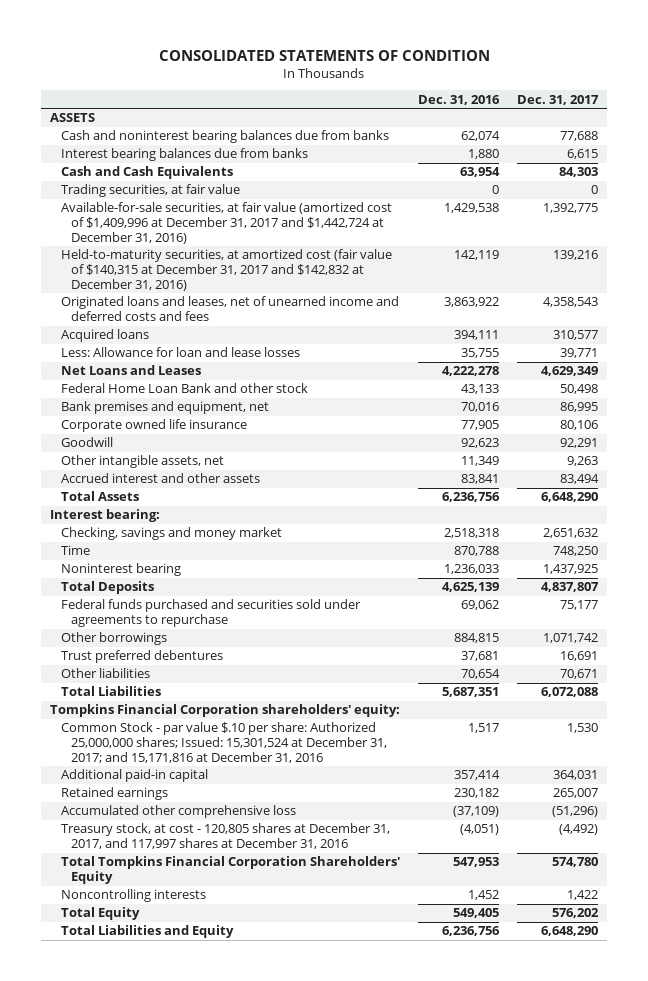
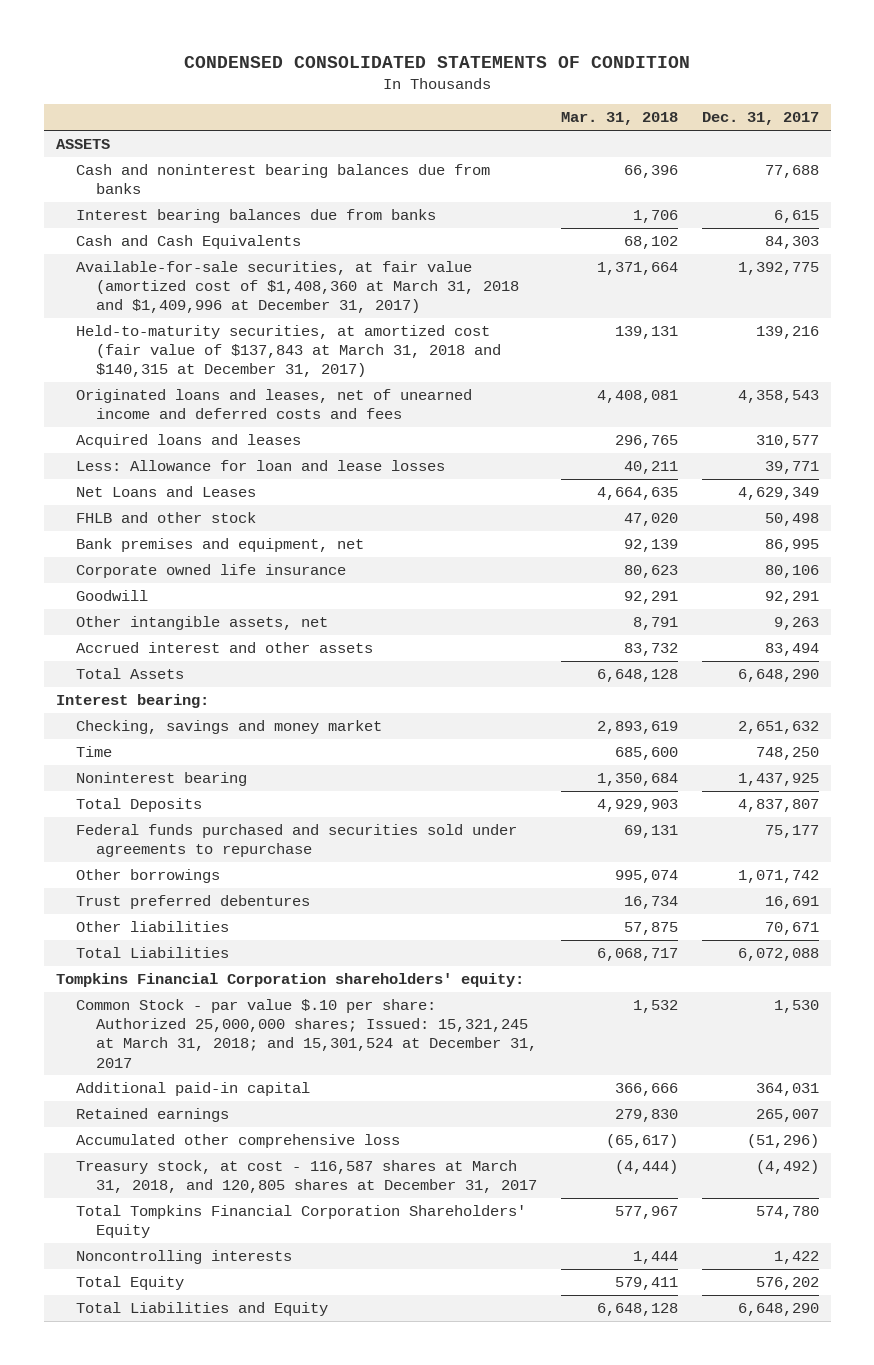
[159,49,491,61] CONSOLIDATED STATEMENTS OF CONDITION -> [184,55,691,68] CONDENSED CONSOLIDATED STATEMENTS OF CONDITION
[418,94,501,105] Dec. 31, 2016 -> none
none -> [560,112,678,126] Mar. 31, 2018
[60,184,240,198] Trading securities, at fair value -> none
[60,202,392,244] Available-for-sale securities, at fair value (amortized cost of $1,409,996 at December 31, 2017 and $1,442,724 at December 31, 2016) -> [75,261,519,314] Available-for-sale securities, at fair value (amortized cost of $1,408,360 at March 31, 2018 and $1,409,996 at December 31, 2017)
[60,249,392,291] Held-to-maturity securities, at amortized cost (fair value of $140,315 at December 31, 2017 and $142,832 at December 31, 2016) -> [75,325,501,378] Held-to-maturity securities, at amortized cost (fair value of $137,843 at March 31, 2018 and $140,315 at December 31, 2017)
[60,329,149,343] Acquired loans -> [75,434,301,449] Acquired loans and leases
[60,383,308,394] Federal Home Loan Bank and other stock -> [75,512,256,524] FHLB and other stock
[60,722,388,763] Common Stock - par value $.10 per share: Authorized 25,000,000 shares; Issued: 15,301,524 at December 31, 2017; and 15,171,816 at December 31, 2016 -> [75,999,537,1068] Common Stock - par value $.10 per share: Authorized 25,000,000 shares; Issued: 15,321,245 at March 31, 2018; and 15,301,524 at December 31, 2017
[60,823,390,850] Treasury stock, at cost - 120,805 shares at December 31, 2017, and 117,997 shares at December 31, 2016 -> [75,1160,537,1194] Treasury stock, at cost - 116,587 shares at March 31, 2018, and 120,805 shares at December 31, 2017

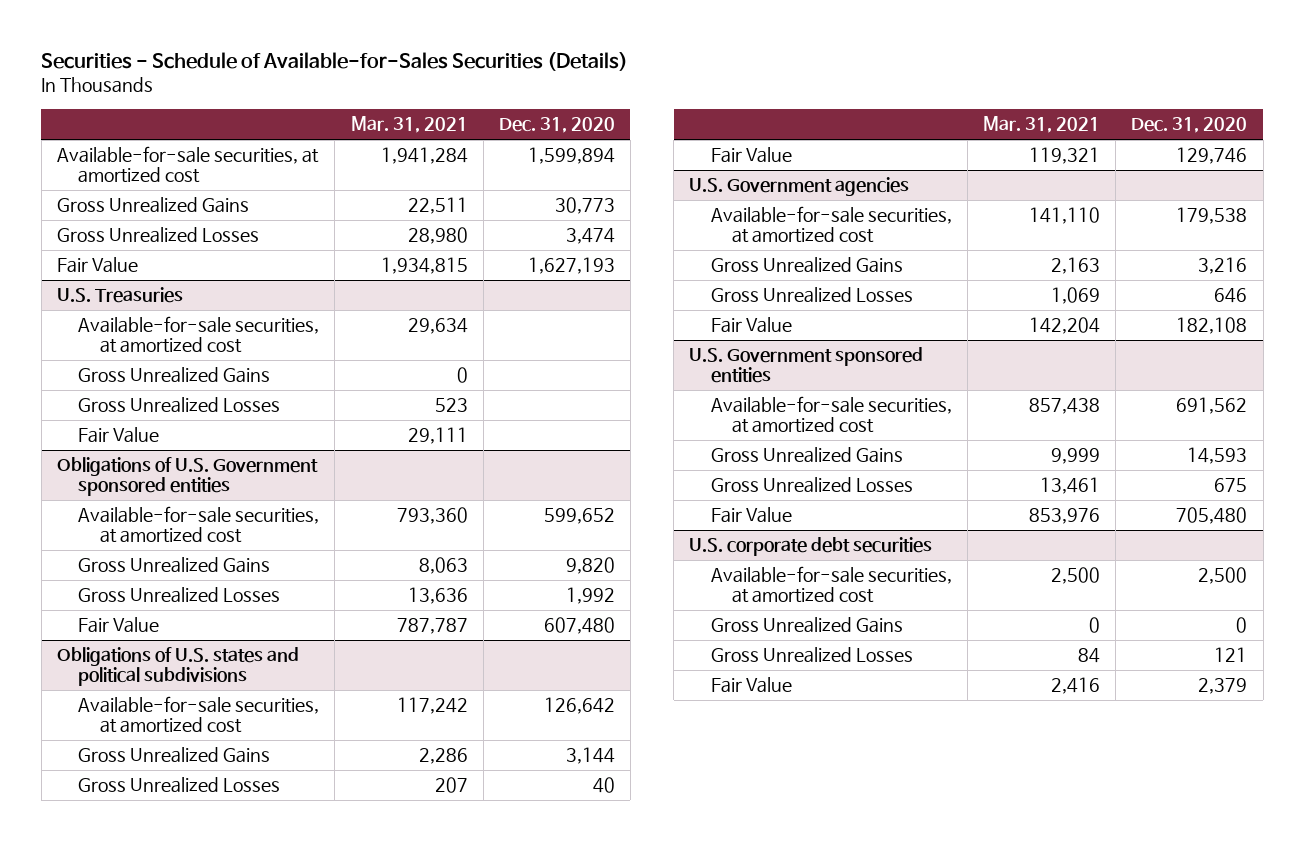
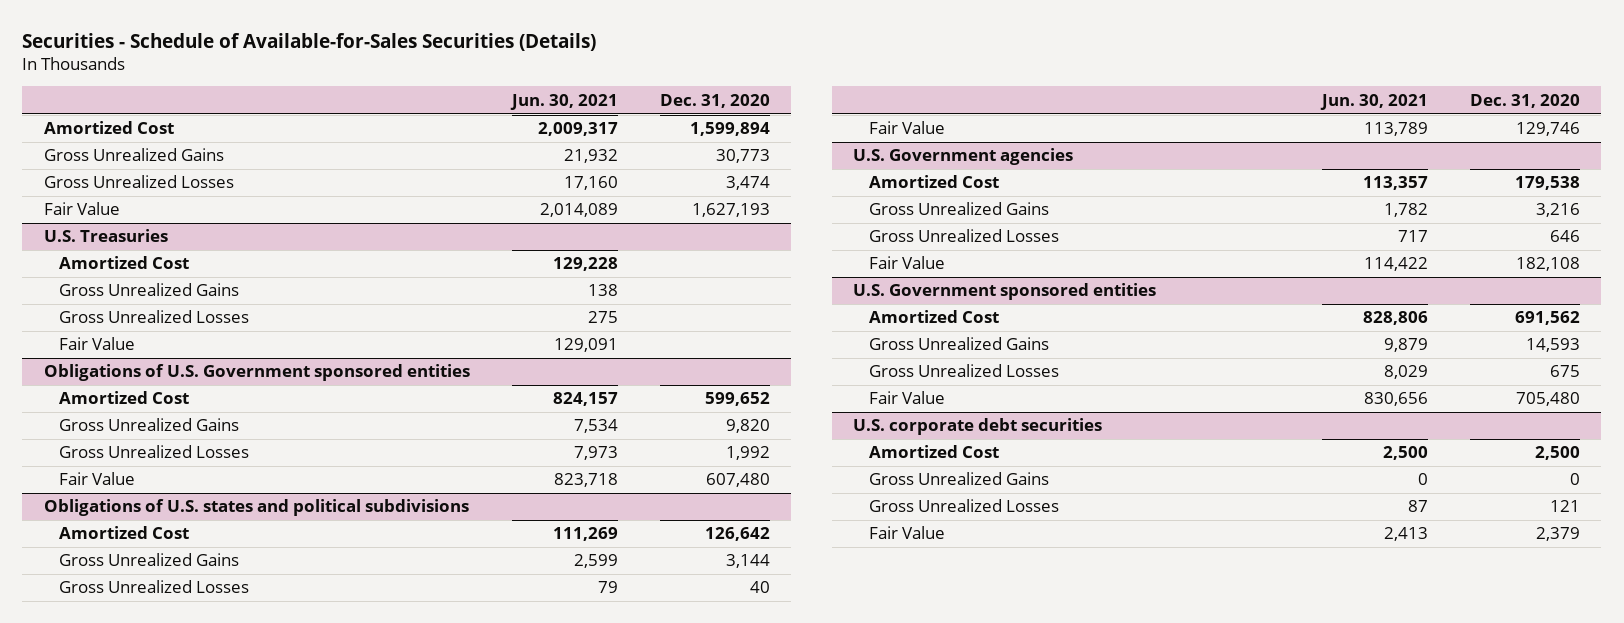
[350,116,468,134] Mar. 31, 2021 -> none
none -> [509,93,618,110] Jun. 30, 2021
[56,146,319,184] Available-for-sale securities, at amortized cost -> [43,121,174,135] Amortized Cost
[78,316,320,354] Available-for-sale securities, at amortized cost -> none
none -> [58,256,189,270] Amortized Cost
[78,506,320,544] Available-for-sale securities, at amortized cost -> [58,391,189,405] Amortized Cost
[78,696,320,734] Available-for-sale securities, at amortized cost -> [58,526,189,540] Amortized Cost
[710,206,952,244] Available-for-sale securities, at amortized cost -> [868,175,999,189] Amortized Cost
[710,396,952,434] Available-for-sale securities, at amortized cost -> [868,310,999,324] Amortized Cost
[710,566,952,604] Available-for-sale securities, at amortized cost -> none
none -> [868,445,999,459] Amortized Cost

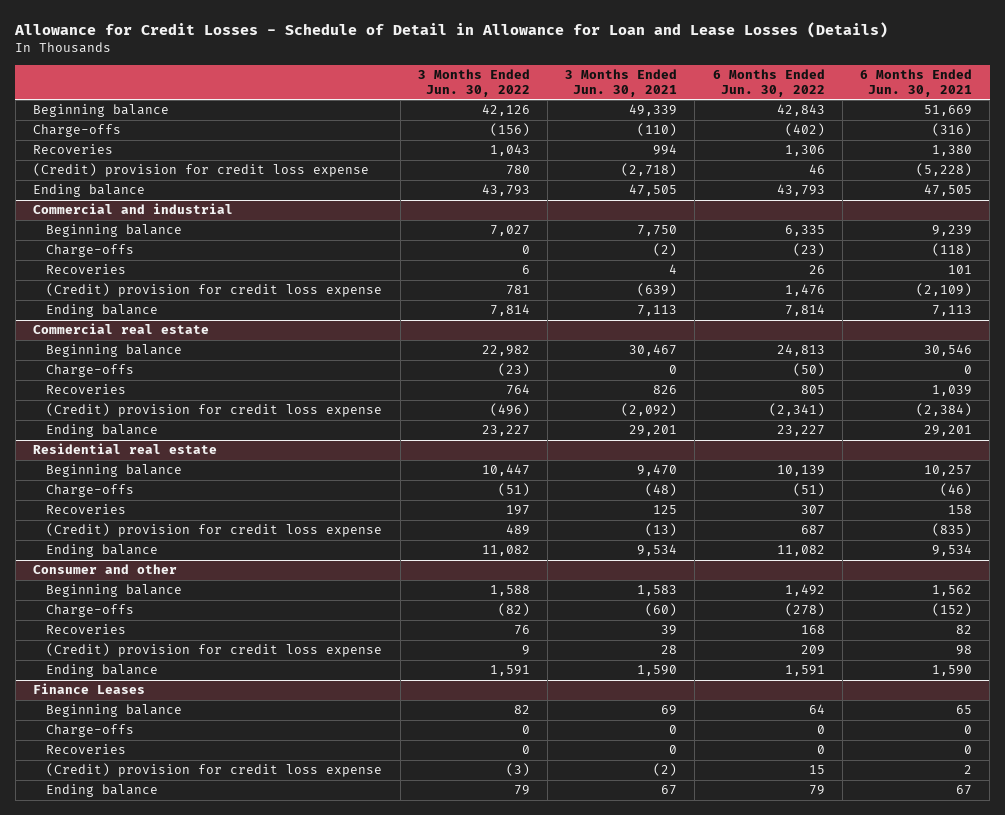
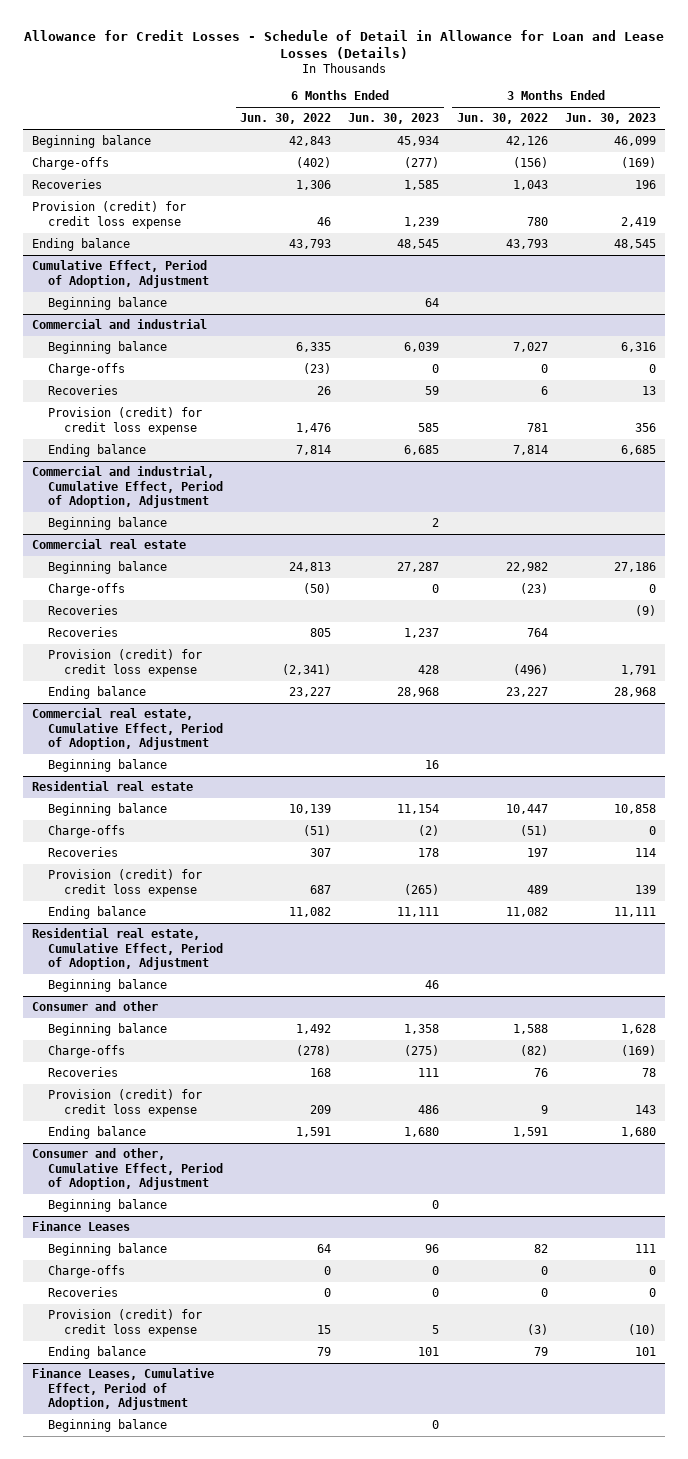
[565,69,678,97] 3 Months Ended Jun. 30, 2021 -> none
[859,69,972,97] 6 Months Ended Jun. 30, 2021 -> none
none -> [348,113,440,125] Jun. 30, 2023
none -> [565,113,657,125] Jun. 30, 2023
[32,163,369,178] (Credit) provision for credit loss expense -> [31,201,186,229] Provision (credit) for credit loss expense
none -> [31,260,209,288] Cumulative Effect, Period of Adoption, Adjustment
none -> [47,297,167,311] Beginning balance
[46,283,383,298] (Credit) provision for credit loss expense -> [47,407,202,435] Provision (credit) for credit loss expense
none -> [31,466,223,508] Commercial and industrial, Cumulative Effect, Period of Adoption, Adjustment
none -> [47,517,167,531] Beginning balance
none -> [47,605,118,616] Recoveries
[46,403,383,418] (Credit) provision for credit loss expense -> [47,649,202,677] Provision (credit) for credit loss expense
none -> [31,708,223,750] Commercial real estate, Cumulative Effect, Period of Adoption, Adjustment
none -> [47,759,167,773] Beginning balance
[46,523,383,538] (Credit) provision for credit loss expense -> [47,869,202,897] Provision (credit) for credit loss expense
none -> [31,928,223,970] Residential real estate, Cumulative Effect, Period of Adoption, Adjustment
none -> [47,979,167,993] Beginning balance
[46,643,383,658] (Credit) provision for credit loss expense -> [47,1089,202,1117] Provision (credit) for credit loss expense
none -> [31,1148,223,1190] Consumer and other, Cumulative Effect, Period of Adoption, Adjustment
none -> [47,1199,167,1213] Beginning balance
[46,763,383,778] (Credit) provision for credit loss expense -> [47,1309,202,1337] Provision (credit) for credit loss expense
none -> [31,1368,214,1410] Finance Leases, Cumulative Effect, Period of Adoption, Adjustment
none -> [47,1419,167,1433] Beginning balance

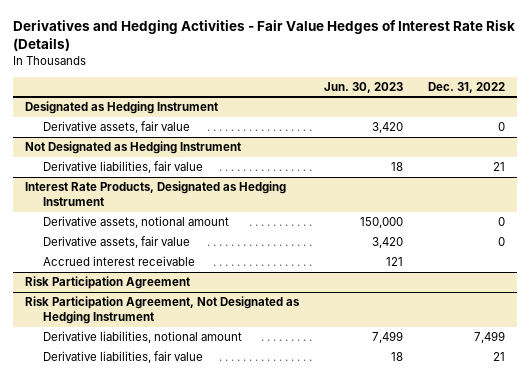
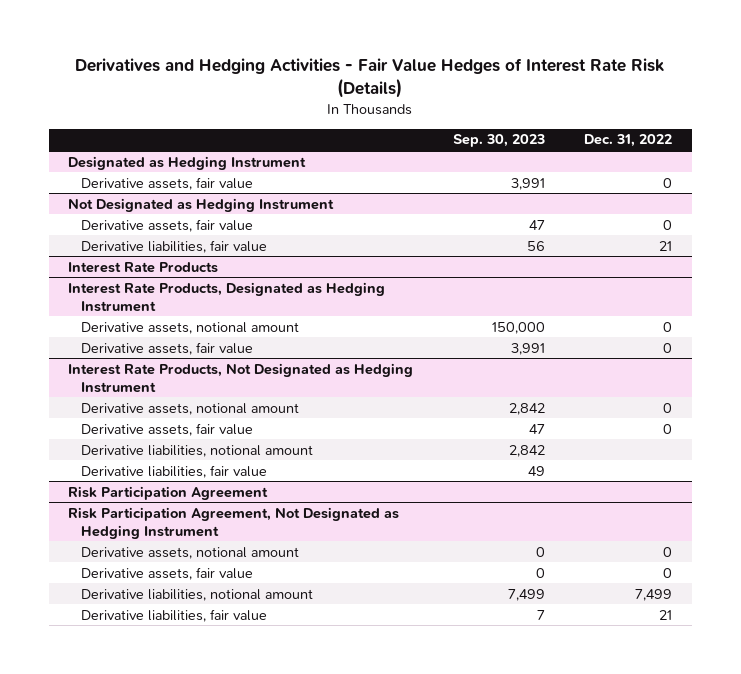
[323,81,403,93] Jun. 30, 2023 -> none
none -> [452,134,545,148] Sep. 30, 2023
none -> [80,218,253,232] Derivative assets, fair value
none -> [68,261,219,273] Interest Rate Products
[42,256,195,267] Accrued interest receivable -> none
none -> [68,362,414,393] Interest Rate Products, Not Designated as Hedging Instrument
none -> [80,402,299,415] Derivative assets, notional amount
none -> [80,422,253,436] Derivative assets, fair value
none -> [80,444,313,457] Derivative liabilities, notional amount
none -> [80,464,267,478] Derivative liabilities, fair value
none -> [80,546,299,559] Derivative assets, notional amount
none -> [80,566,253,580] Derivative assets, fair value

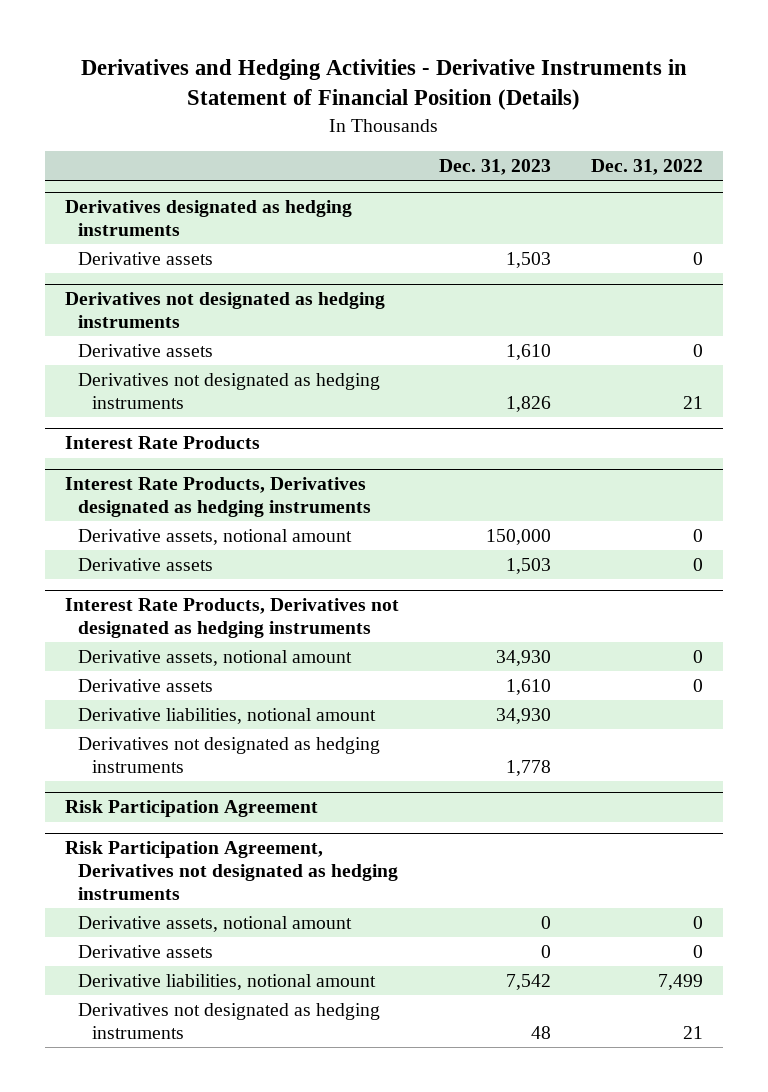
[75,58,665,99] Derivatives and Hedging Activities - Fair Value Hedges of Interest Rate Risk (Details) -> [80,59,687,111] Derivatives and Hedging Activities - Derivative Instruments in Statement of Financial Position (Details)
[452,134,545,148] Sep. 30, 2023 -> none
none -> [438,158,551,175] Dec. 31, 2023
[68,155,307,170] Designated as Hedging Instrument -> [64,200,352,236] Derivatives designated as hedging instruments
[80,176,253,190] Derivative assets, fair value -> [78,251,214,265] Derivative assets
[68,197,335,212] Not Designated as Hedging Instrument -> [64,292,385,328] Derivatives not designated as hedging instruments
[80,218,253,232] Derivative assets, fair value -> [78,343,214,357] Derivative assets
[80,239,267,253] Derivative liabilities, fair value -> [78,372,381,409] Derivatives not designated as hedging instruments
[68,281,386,312] Interest Rate Products, Designated as Hedging Instrument -> [64,477,372,517] Interest Rate Products, Derivatives designated as hedging instruments
[80,341,253,355] Derivative assets, fair value -> [78,557,214,571] Derivative assets
[68,362,414,393] Interest Rate Products, Not Designated as Hedging Instrument -> [64,598,399,638] Interest Rate Products, Derivatives not designated as hedging instruments
[80,422,253,436] Derivative assets, fair value -> [78,678,214,692] Derivative assets
[80,464,267,478] Derivative liabilities, fair value -> [78,736,381,773] Derivatives not designated as hedging instruments
[68,506,400,539] Risk Participation Agreement, Not Designated as Hedging Instrument -> [64,841,399,900] Risk Participation Agreement, Derivatives not designated as hedging instruments
[80,566,253,580] Derivative assets, fair value -> [78,944,214,958] Derivative assets
[80,608,267,622] Derivative liabilities, fair value -> [78,1002,381,1039] Derivatives not designated as hedging instruments

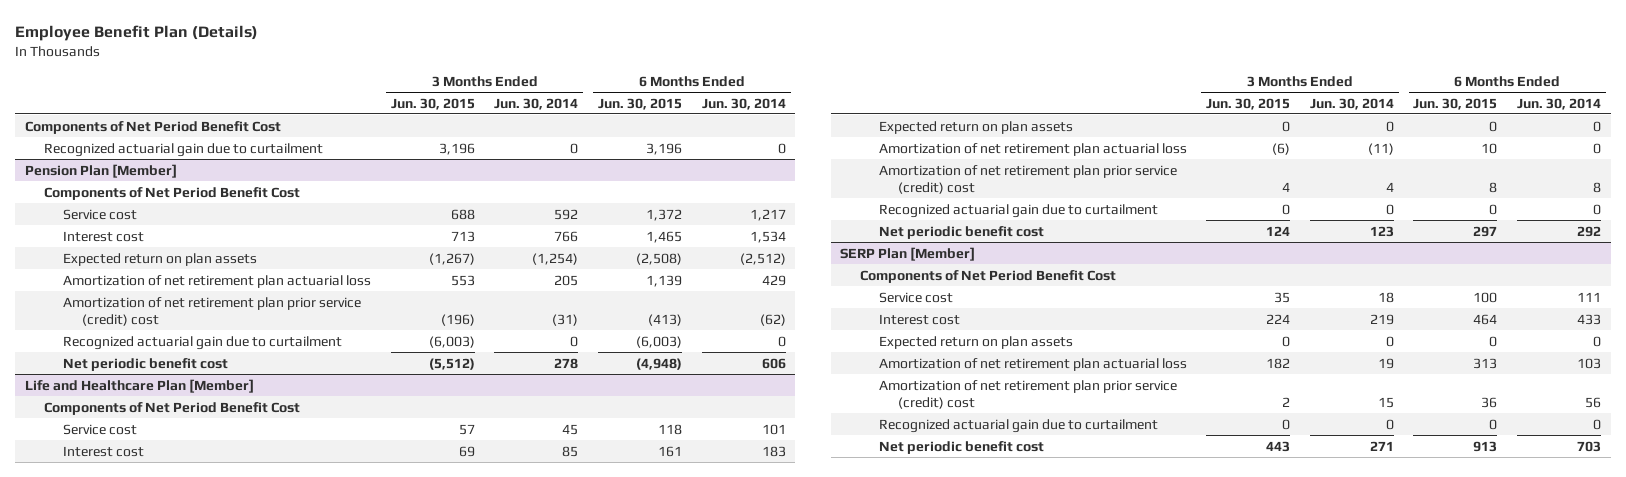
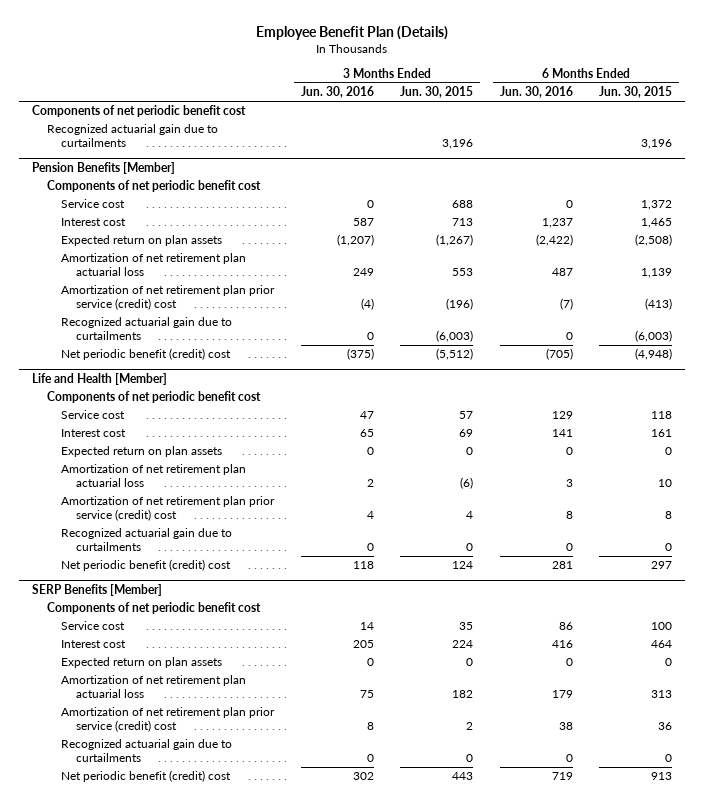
[494,97,579,110] Jun. 30, 2014 -> none
[701,97,786,110] Jun. 30, 2014 -> none
none -> [300,86,374,99] Jun. 30, 2016
none -> [499,86,573,99] Jun. 30, 2016
[24,120,281,134] Components of Net Period Benefit Cost -> [32,105,247,118] Components of net periodic benefit cost
[44,142,324,157] Recognized actuarial gain due to curtailment -> [46,124,218,148] Recognized actuarial gain due to curtailments
[24,163,177,178] Pension Plan [Member] -> [32,162,176,175] Pension Benefits [Member]
[44,186,301,200] Components of Net Period Benefit Cost -> [46,180,261,193] Components of net periodic benefit cost
[63,335,343,350] Recognized actuarial gain due to curtailment -> [61,317,233,341] Recognized actuarial gain due to curtailments
[63,357,229,371] Net periodic benefit cost -> [61,348,232,361] Net periodic benefit (credit) cost
[24,378,254,393] Life and Healthcare Plan [Member] -> [32,373,168,386] Life and Health [Member]
[44,401,301,415] Components of Net Period Benefit Cost -> [46,391,261,404] Components of net periodic benefit cost
[878,203,1158,218] Recognized actuarial gain due to curtailment -> [61,528,233,552] Recognized actuarial gain due to curtailments
[878,225,1044,239] Net periodic benefit cost -> [61,559,232,572] Net periodic benefit (credit) cost
[840,246,976,261] SERP Plan [Member] -> [32,584,163,597] SERP Benefits [Member]
[859,269,1116,283] Components of Net Period Benefit Cost -> [46,602,261,615] Components of net periodic benefit cost
[878,418,1158,433] Recognized actuarial gain due to curtailment -> [61,739,233,763] Recognized actuarial gain due to curtailments
[878,440,1044,454] Net periodic benefit cost -> [61,770,232,783] Net periodic benefit (credit) cost

